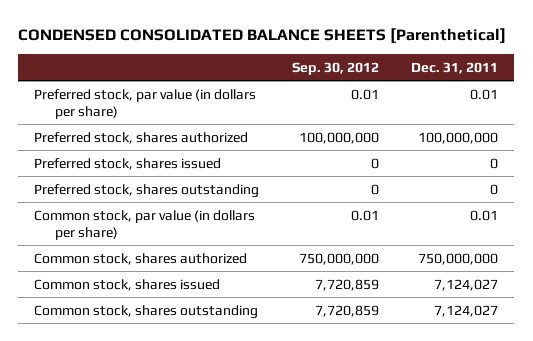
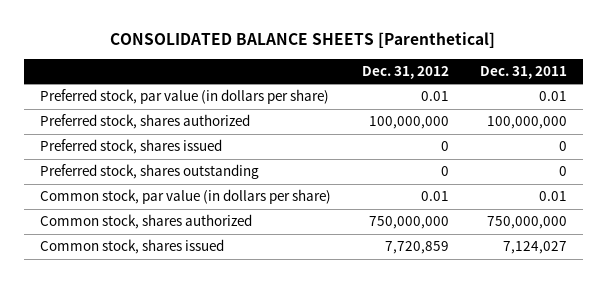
[18,28,507,45] CONDENSED CONSOLIDATED BALANCE SHEETS [Parenthetical] -> [110,32,496,49] CONSOLIDATED BALANCE SHEETS [Parenthetical]
[291,61,379,75] Sep. 30, 2012 -> none
none -> [361,66,449,80] Dec. 31, 2012
[34,304,259,319] Common stock, shares outstanding -> none

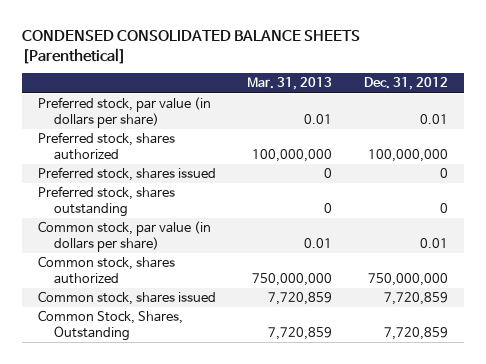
[110,32,496,49] CONSOLIDATED BALANCE SHEETS [Parenthetical] -> [21,30,360,64] CONDENSED CONSOLIDATED BALANCE SHEETS [Parenthetical]
[480,66,568,80] Dec. 31, 2011 -> none
none -> [247,77,333,91] Mar. 31, 2013
none -> [37,310,183,341] Common Stock, Shares, Outstanding

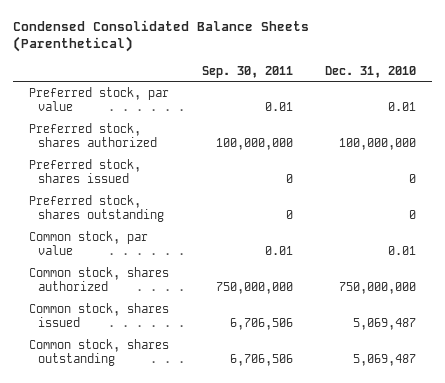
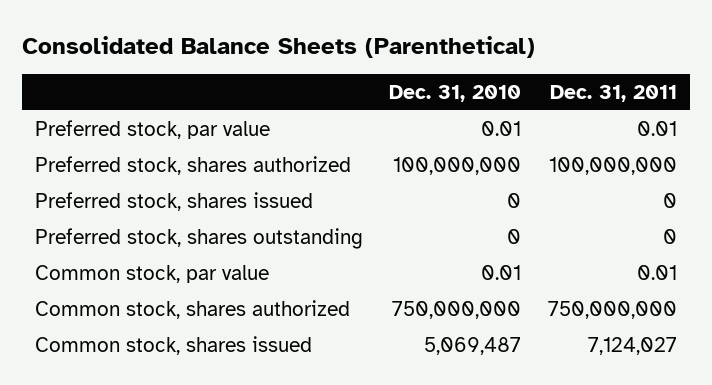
[12,19,309,53] Condensed Consolidated Balance Sheets (Parenthetical) -> [21,35,535,58] Consolidated Balance Sheets (Parenthetical)
[201,65,293,78] Sep. 30, 2011 -> none
none -> [549,85,677,103] Dec. 31, 2011
[29,338,170,367] Common stock, shares outstanding -> none

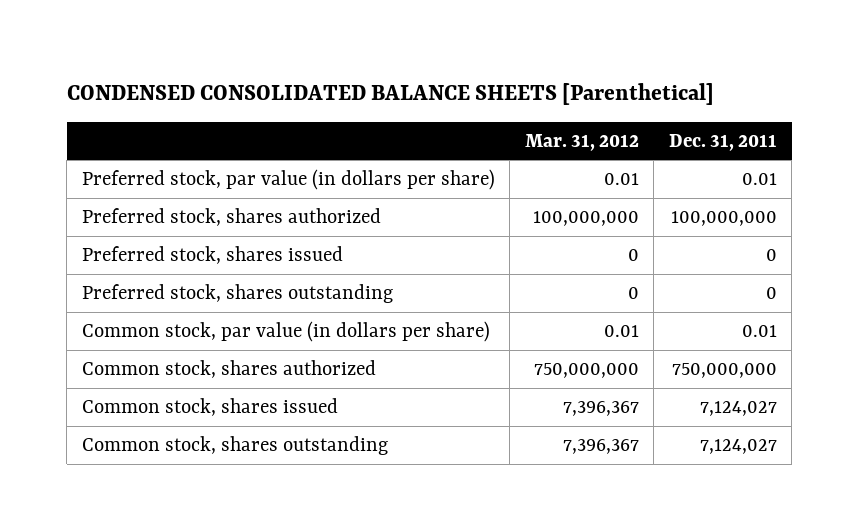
[21,35,535,58] Consolidated Balance Sheets (Parenthetical) -> [66,83,714,106] CONDENSED CONSOLIDATED BALANCE SHEETS [Parenthetical]
[389,85,522,103] Dec. 31, 2010 -> none
none -> [524,133,639,151] Mar. 31, 2012
[35,119,271,139] Preferred stock, par value -> [81,169,495,191] Preferred stock, par value (in dollars per share)
[35,264,270,283] Common stock, par value -> [81,321,490,343] Common stock, par value (in dollars per share)
none -> [81,436,388,456] Common stock, shares outstanding

